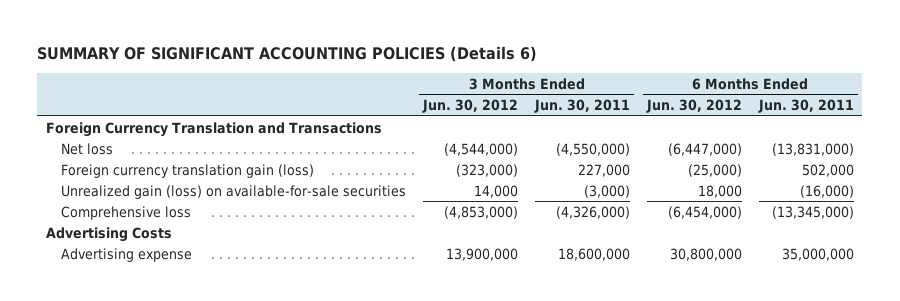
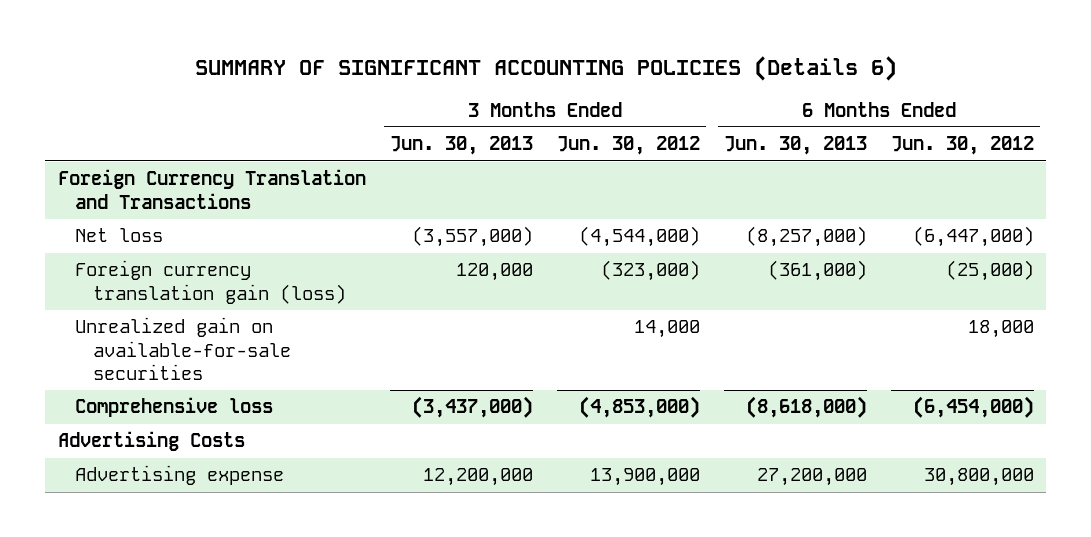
[534,99,631,114] Jun. 30, 2011 -> none
[757,99,854,114] Jun. 30, 2011 -> none
none -> [389,136,533,156] Jun. 30, 2013
none -> [723,136,867,156] Jun. 30, 2013
[61,184,407,199] Unrealized gain (loss) on available-for-sale securities -> [75,317,291,380] Unrealized gain on available-for-sale securities

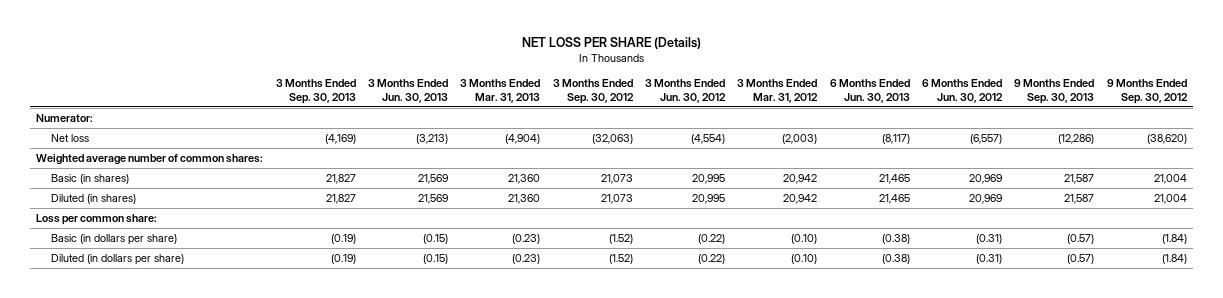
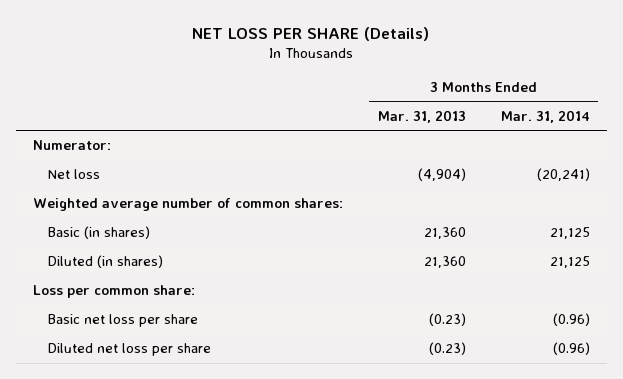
[275,78,356,105] 3 Months Ended Sep. 30, 2013 -> none
[368,78,449,104] 3 Months Ended Jun. 30, 2013 -> none
[552,78,634,105] 3 Months Ended Sep. 30, 2012 -> none
[645,78,727,104] 3 Months Ended Jun. 30, 2012 -> none
[737,78,819,104] 3 Months Ended Mar. 31, 2012 -> none
[829,78,910,104] 6 Months Ended Jun. 30, 2013 -> none
[922,78,1004,104] 6 Months Ended Jun. 30, 2012 -> none
[1014,78,1095,105] 9 Months Ended Sep. 30, 2013 -> none
[1106,78,1188,105] 9 Months Ended Sep. 30, 2012 -> none
none -> [500,109,590,123] Mar. 31, 2014
[51,233,178,245] Basic (in dollars per share) -> [47,314,198,328] Basic net loss per share
[51,253,185,265] Diluted (in dollars per share) -> [47,343,211,357] Diluted net loss per share

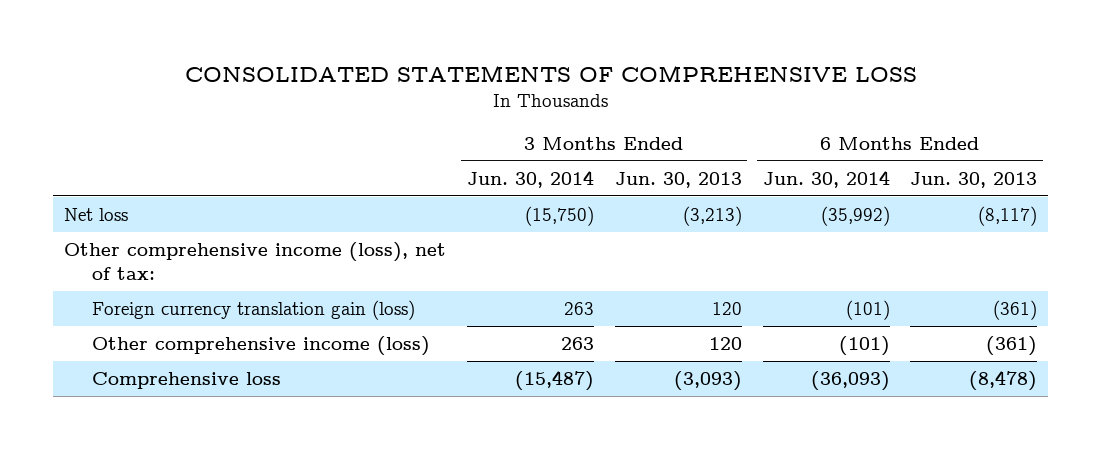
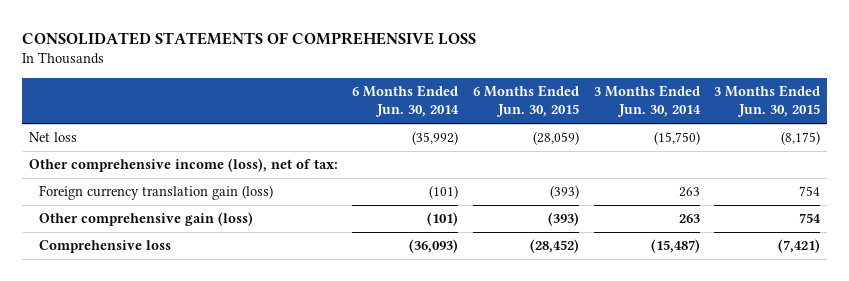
[614,171,742,188] Jun. 30, 2013 -> none
[910,171,1038,188] Jun. 30, 2013 -> none
none -> [473,85,580,118] 6 Months Ended Jun. 30, 2015
none -> [714,85,821,118] 3 Months Ended Jun. 30, 2015
[92,335,431,356] Other comprehensive income (loss) -> [39,212,254,227] Other comprehensive gain (loss)

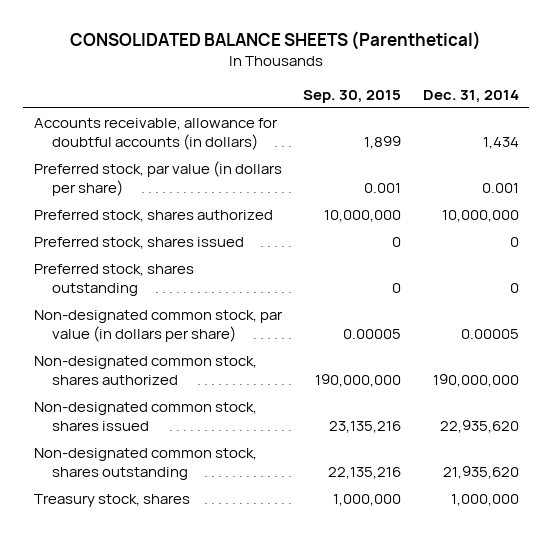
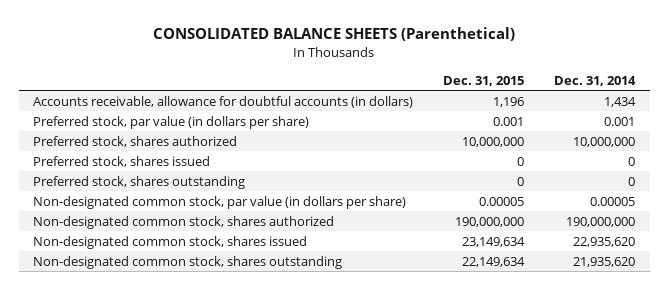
[303,90,402,104] Sep. 30, 2015 -> none
none -> [443,75,525,86] Dec. 31, 2015
[33,493,190,507] Treasury stock, shares -> none

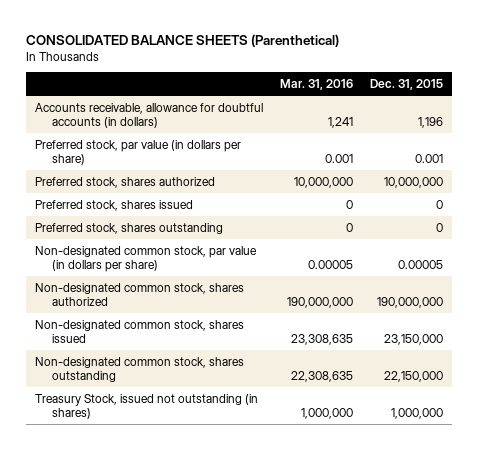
[553,75,636,86] Dec. 31, 2014 -> none
none -> [279,79,353,91] Mar. 31, 2016
[462,236,526,247] 23,149,634 -> [384,333,444,345] 23,150,000
[462,256,526,267] 22,149,634 -> [384,370,444,382] 22,150,000
none -> [34,393,258,419] Treasury Stock, issued not outstanding (in shares)

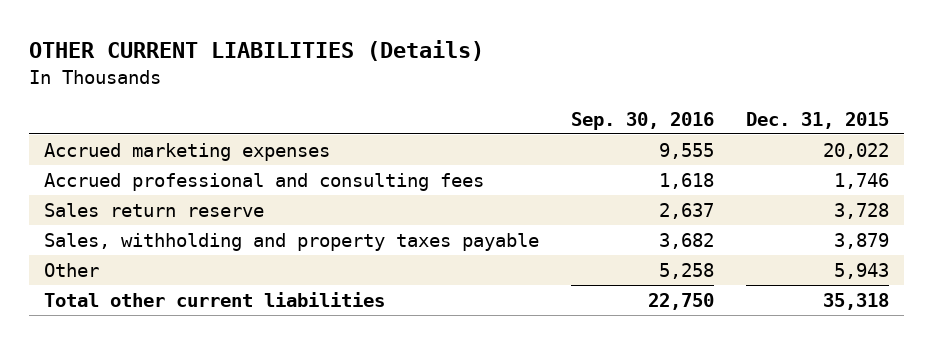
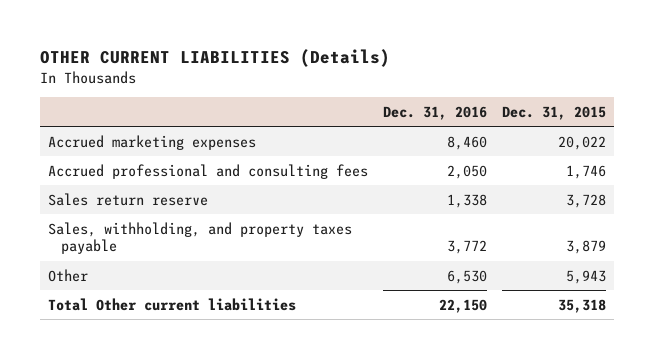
[571,111,715,130] Sep. 30, 2016 -> none
none -> [383,105,488,120] Dec. 31, 2016
[44,233,540,252] Sales, withholding and property taxes payable -> [47,221,352,255] Sales, withholding, and property taxes payable
[44,292,386,308] Total other current liabilities -> [47,297,296,311] Total Other current liabilities

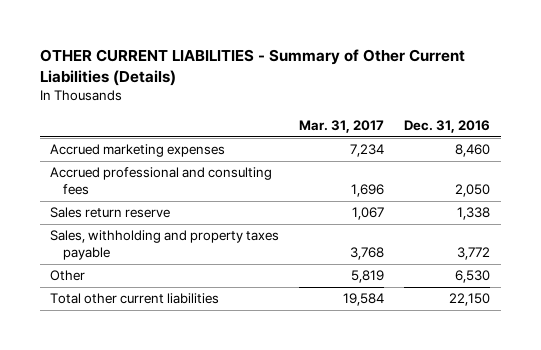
[40,48,391,67] OTHER CURRENT LIABILITIES (Details) -> [39,48,465,86] OTHER CURRENT LIABILITIES - Summary of Other Current Liabilities (Details)
[502,105,607,120] Dec. 31, 2015 -> none
none -> [299,119,385,133] Mar. 31, 2017
[47,221,352,255] Sales, withholding, and property taxes payable -> [50,230,280,261] Sales, withholding and property taxes payable
[47,297,296,311] Total Other current liabilities -> [50,293,220,305] Total other current liabilities

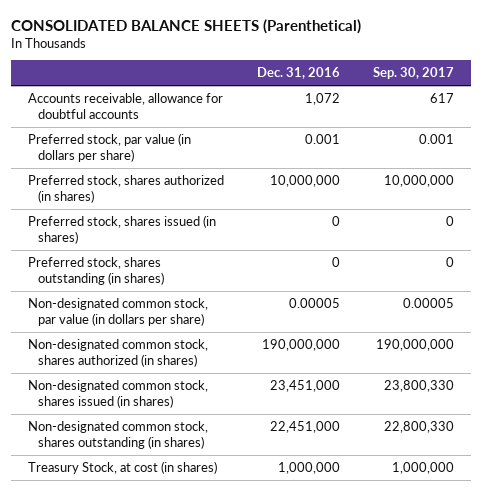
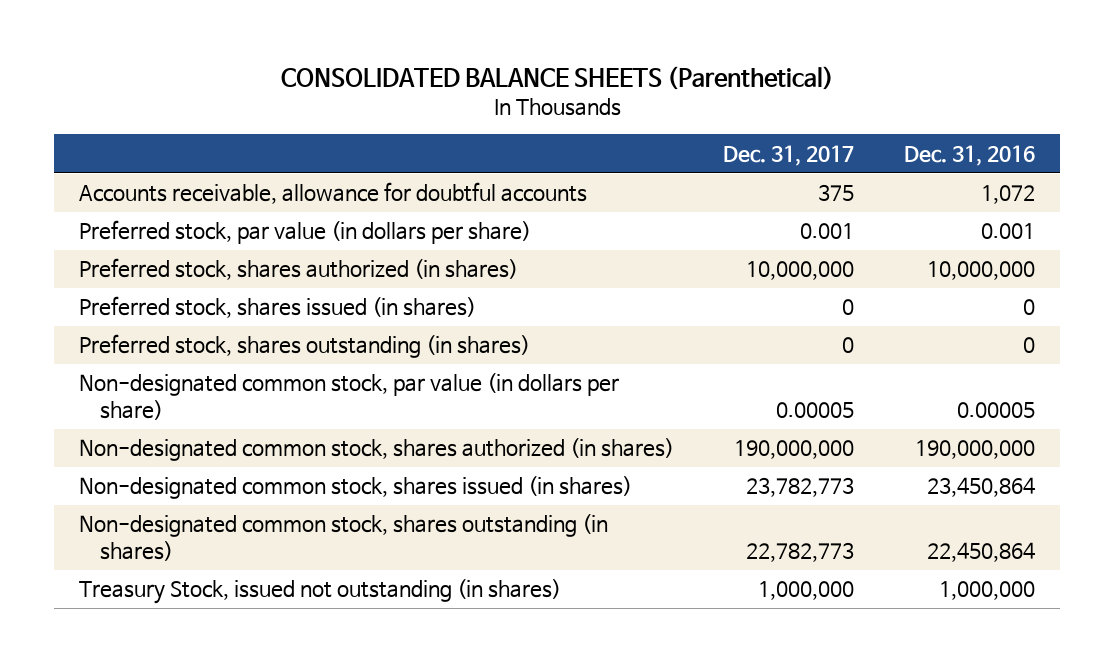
[373,67,455,80] Sep. 30, 2017 -> none
none -> [723,144,855,166] Dec. 31, 2017
[269,380,340,393] 23,451,000 -> [927,477,1036,498] 23,450,864
[269,421,340,434] 22,451,000 -> [927,541,1036,562] 22,450,864
[27,461,217,475] Treasury Stock, at cost (in shares) -> [78,579,561,605] Treasury Stock, issued not outstanding (in shares)

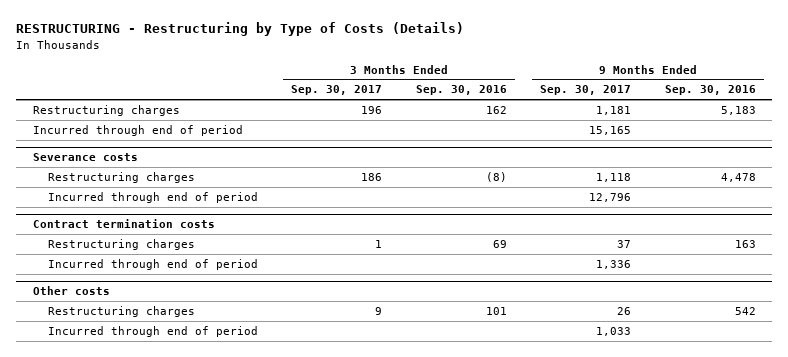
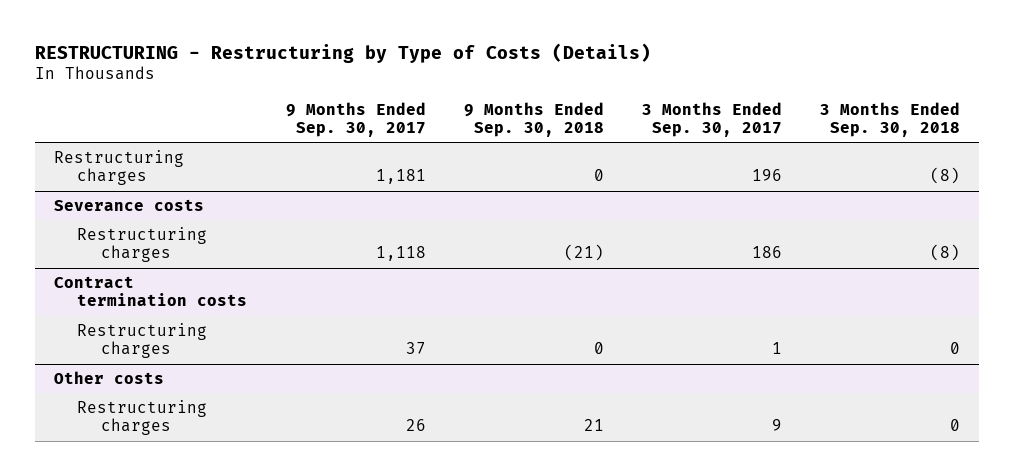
[415,85,507,96] Sep. 30, 2016 -> none
[664,85,756,96] Sep. 30, 2016 -> none
none -> [463,101,604,138] 9 Months Ended Sep. 30, 2018
none -> [820,101,961,138] 3 Months Ended Sep. 30, 2018
[32,124,243,136] Incurred through end of period -> none
[47,191,258,203] Incurred through end of period -> none
[47,258,258,270] Incurred through end of period -> none
[47,325,258,337] Incurred through end of period -> none

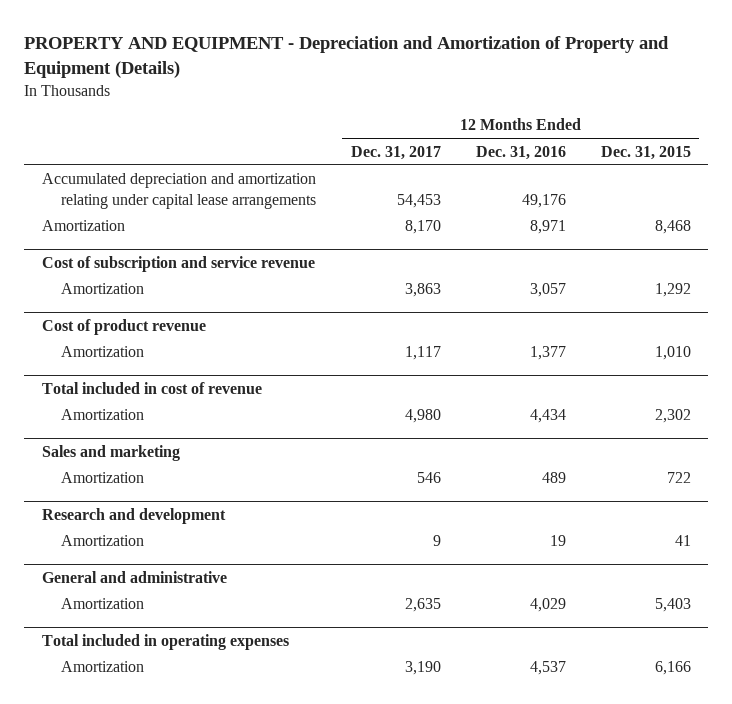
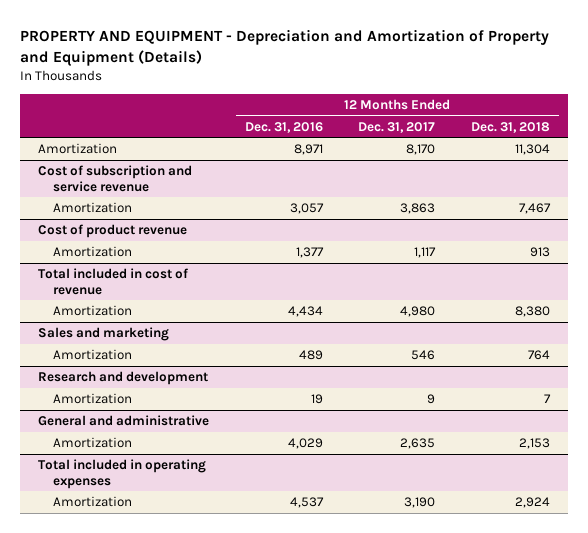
[600,145,691,160] Dec. 31, 2015 -> none
none -> [470,121,550,133] Dec. 31, 2018
[41,173,317,209] Accumulated depreciation and amortization relating under capital lease arrangements -> none

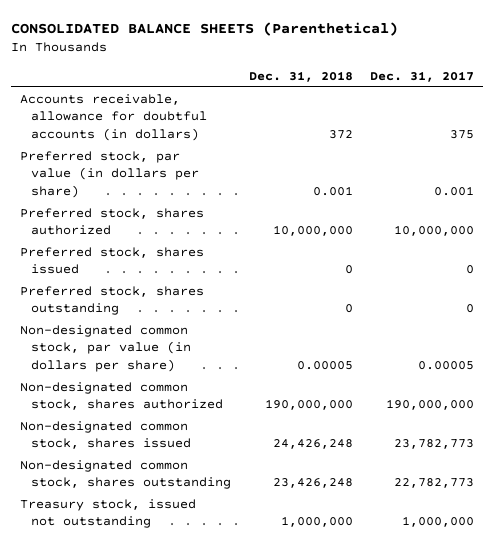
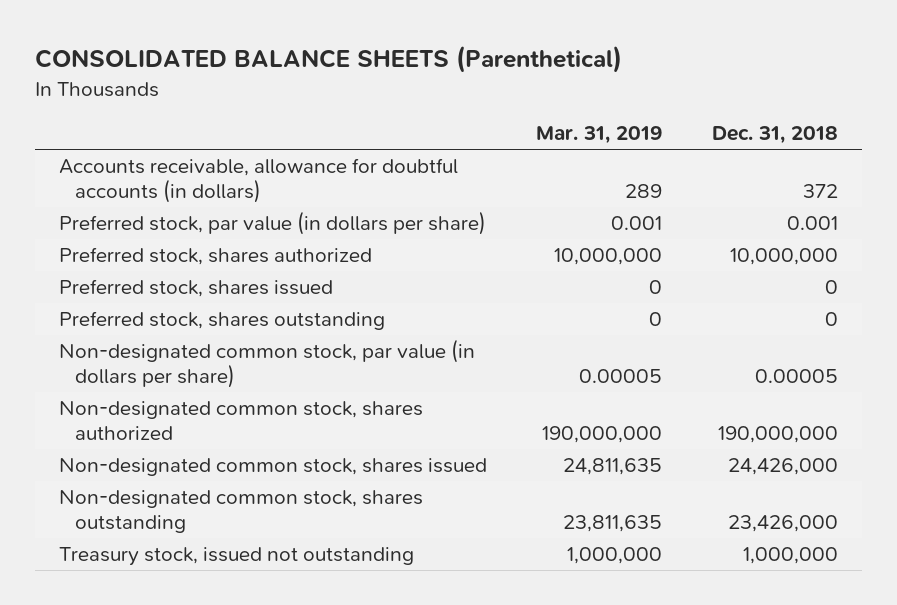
[370,70,475,82] Dec. 31, 2017 -> none
none -> [536,126,663,145] Mar. 31, 2019
[272,439,353,450] 24,426,248 -> [727,458,838,476] 24,426,000
[272,478,353,489] 23,426,248 -> [727,515,838,533] 23,426,000

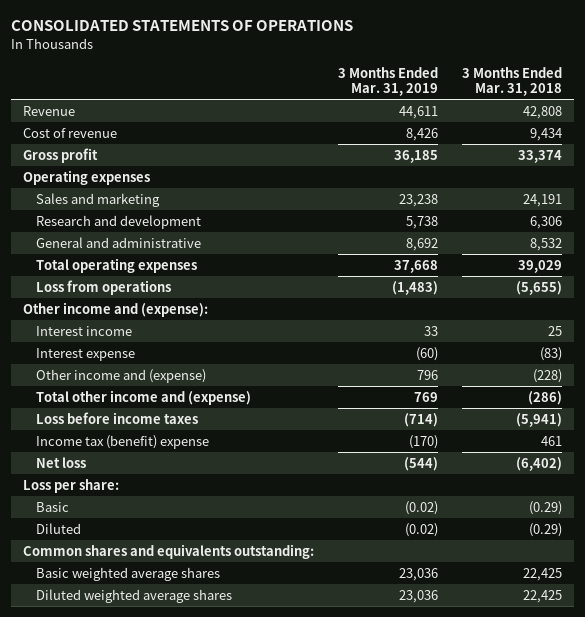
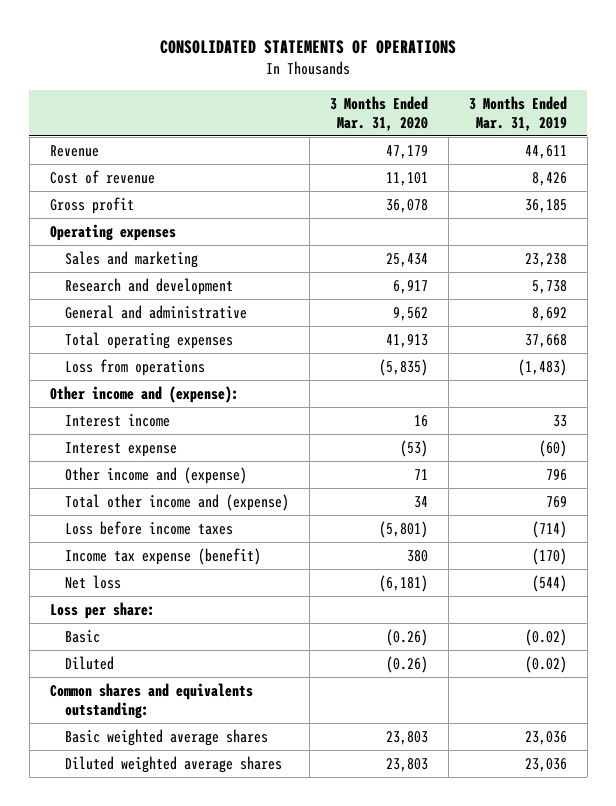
[462,66,563,97] 3 Months Ended Mar. 31, 2018 -> none
none -> [329,95,428,131] 3 Months Ended Mar. 31, 2020
[35,434,209,449] Income tax (benefit) expense -> [65,547,262,565] Income tax expense (benefit)

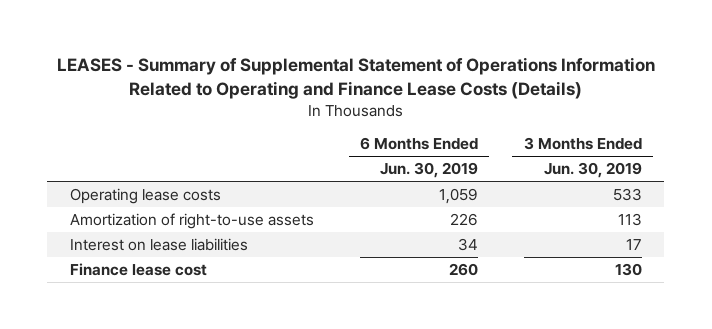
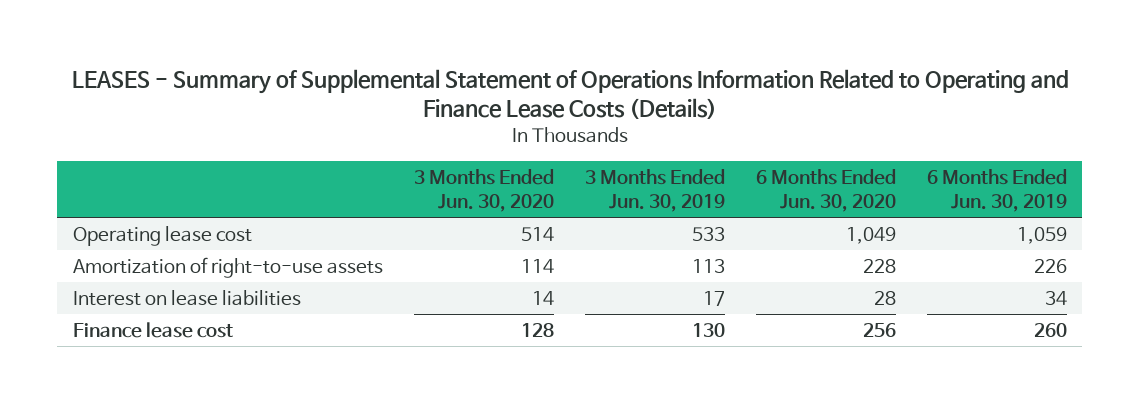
none -> [413,168,554,213] 3 Months Ended Jun. 30, 2020
none -> [755,168,896,213] 6 Months Ended Jun. 30, 2020
[70,187,222,204] Operating lease costs -> [72,225,252,246] Operating lease cost

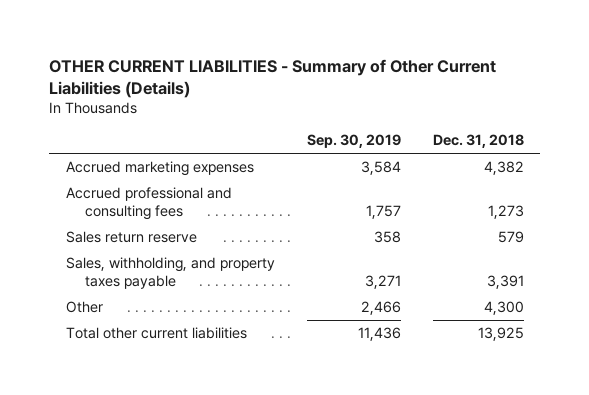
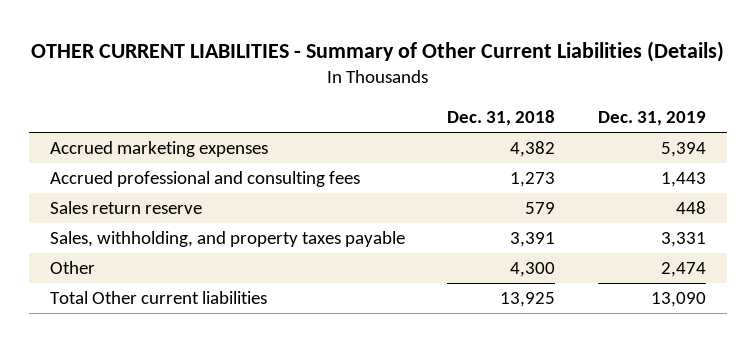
[306,134,401,149] Sep. 30, 2019 -> none
none -> [597,110,706,126] Dec. 31, 2019
[65,326,247,339] Total other current liabilities -> [49,291,267,305] Total Other current liabilities

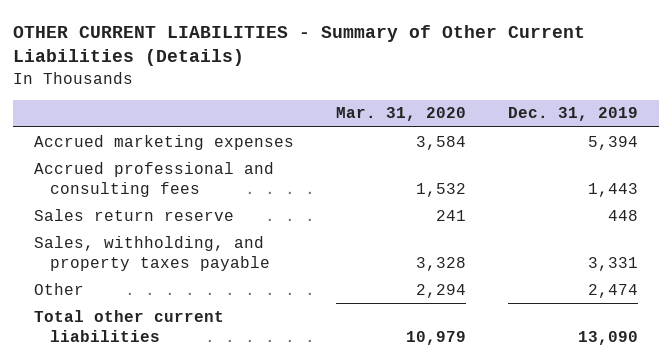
[447,109,556,126] Dec. 31, 2018 -> none
none -> [335,107,466,122] Mar. 31, 2020
[49,291,267,305] Total Other current liabilities -> [34,309,225,342] Total other current liabilities

